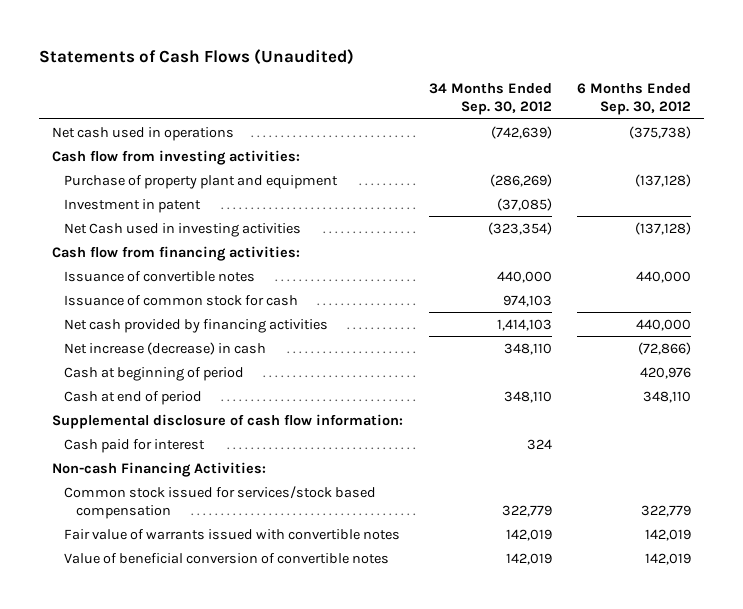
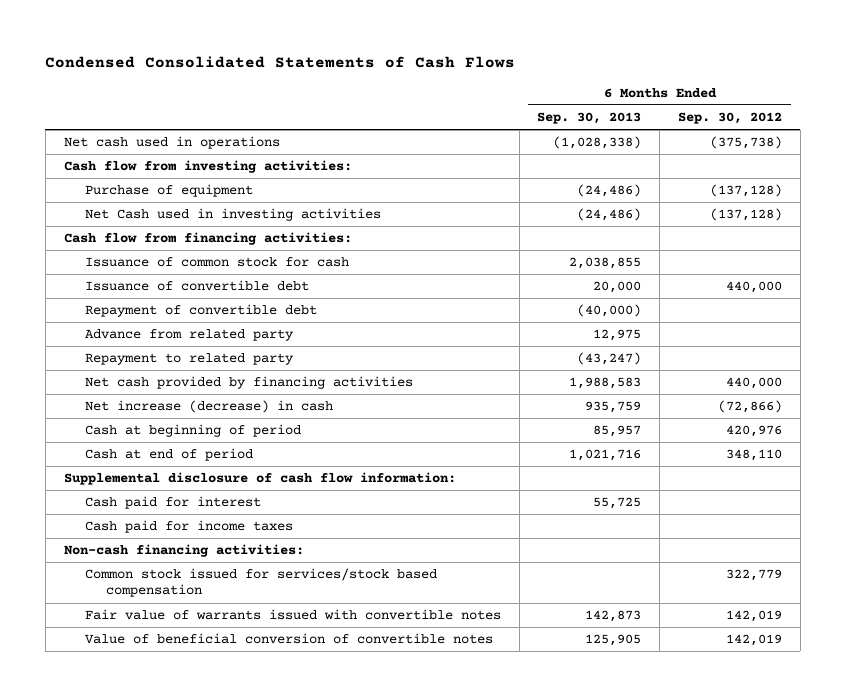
[39,49,355,66] Statements of Cash Flows (Unaudited) -> [45,56,516,69] Condensed Consolidated Statements of Cash Flows
[428,83,552,116] 34 Months Ended Sep. 30, 2012 -> none
none -> [537,112,642,125] Sep. 30, 2013
[64,198,202,213] Investment in patent -> none
[64,174,339,189] Purchase of property plant and equipment -> [84,184,253,198] Purchase of equipment
[64,270,256,282] Issuance of convertible notes -> none
none -> [84,280,309,292] Issuance of convertible debt
none -> [84,304,317,318] Repayment of convertible debt
none -> [84,329,294,342] Advance from related party
none -> [84,353,294,366] Repayment to related party
none -> [84,520,293,534] Cash paid for income taxes
[52,461,267,477] Non-cash Financing Activities: -> [63,544,304,558] Non-cash financing activities:

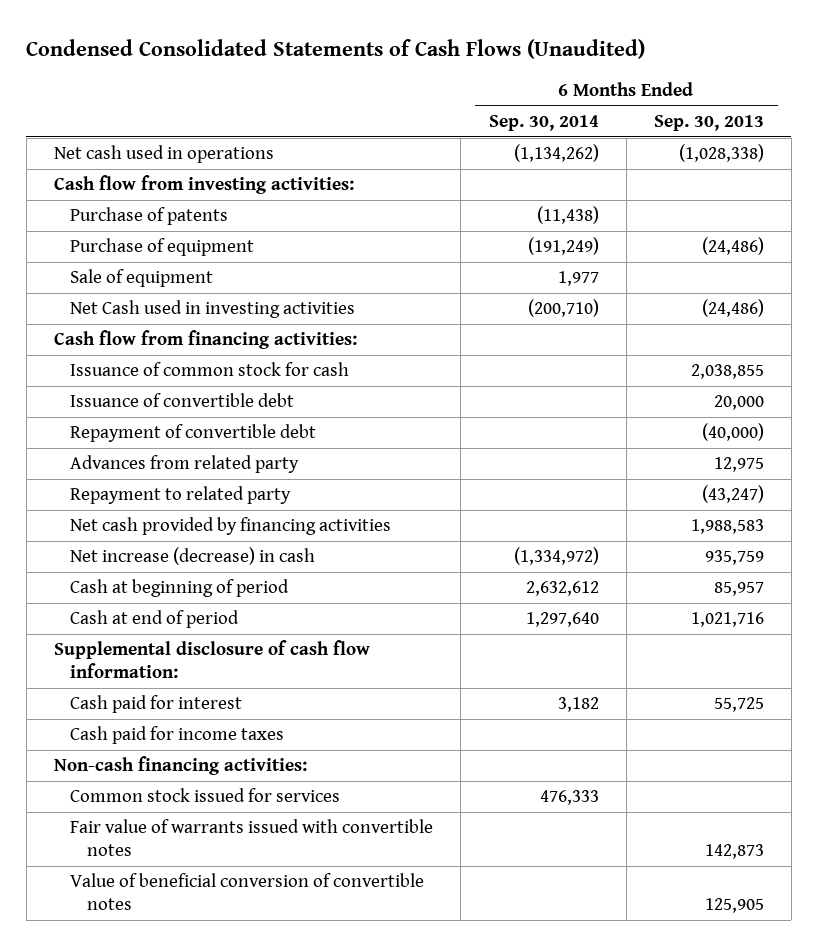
[45,56,516,69] Condensed Consolidated Statements of Cash Flows -> [26,38,646,59] Condensed Consolidated Statements of Cash Flows (Unaudited)
[677,112,782,125] Sep. 30, 2012 -> none
none -> [488,115,599,132] Sep. 30, 2014
none -> [70,207,229,226] Purchase of patents
none -> [70,269,214,288] Sale of equipment
[84,329,294,342] Advance from related party -> [70,455,300,474] Advances from related party
[84,568,437,598] Common stock issued for services/stock based compensation -> [70,788,341,803] Common stock issued for services

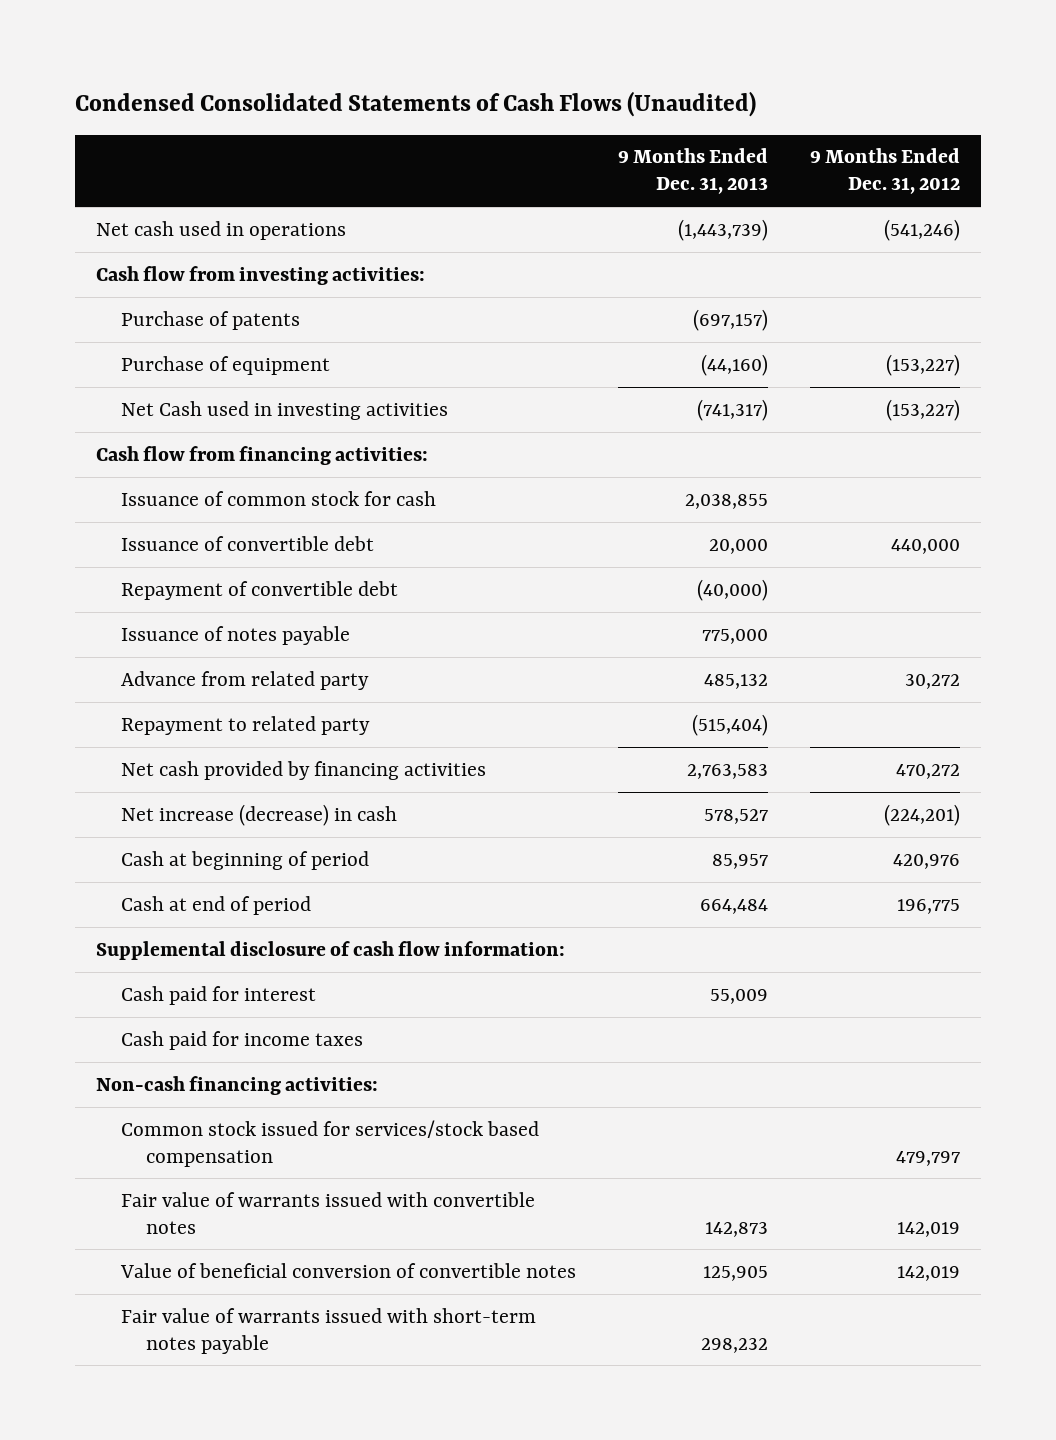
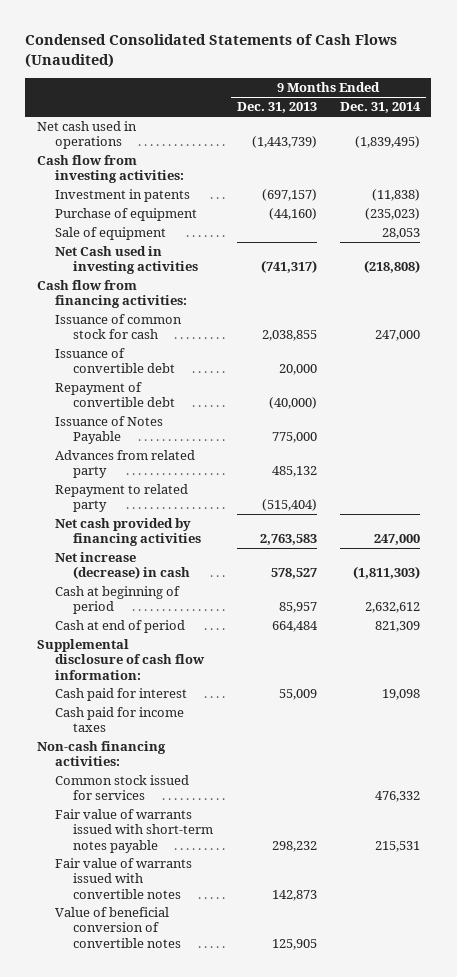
[809,148,960,195] 9 Months Ended Dec. 31, 2012 -> none
none -> [339,102,421,114] Dec. 31, 2014
[121,310,301,330] Purchase of patents -> [55,189,191,203] Investment in patents
none -> [55,227,167,241] Sale of equipment
[121,625,351,645] Issuance of notes payable -> [55,416,164,445] Issuance of Notes Payable
[121,670,370,690] Advance from related party -> [55,450,196,479] Advances from related party
[121,1119,540,1167] Common stock issued for services/stock based compensation -> [55,775,190,801] Common stock issued for services
[121,1307,537,1354] Fair value of warrants issued with short-term notes payable -> [55,809,214,853] Fair value of warrants issued with short-term notes payable

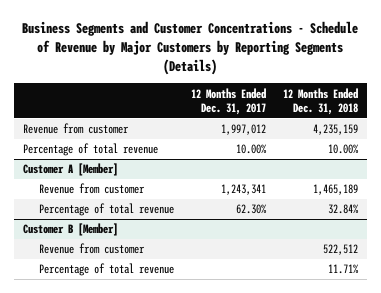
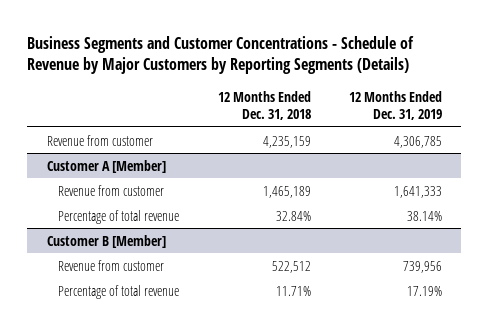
[190,87,266,115] 12 Months Ended Dec. 31, 2017 -> none
none -> [349,90,443,121] 12 Months Ended Dec. 31, 2019
[22,143,158,157] Percentage of total revenue -> none

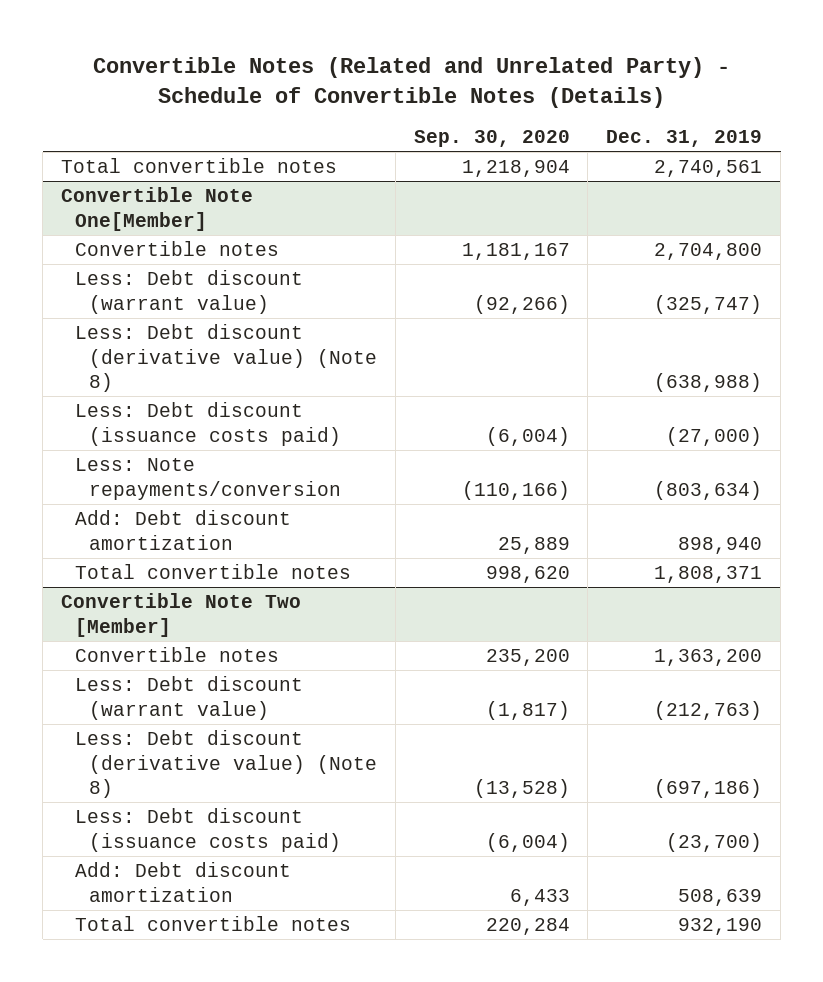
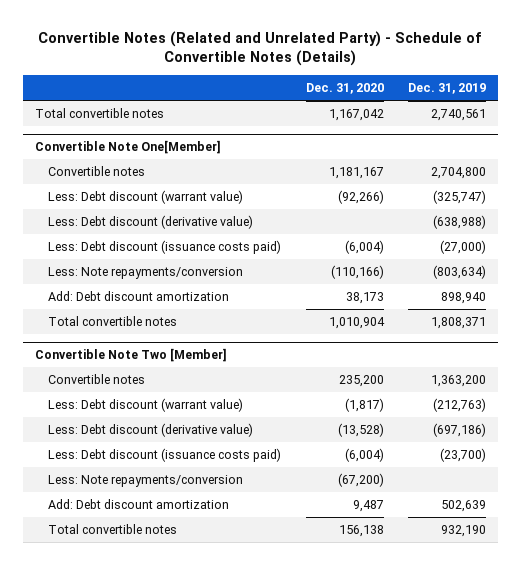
[413,129,570,147] Sep. 30, 2020 -> none
none -> [305,82,384,94] Dec. 31, 2020
[74,324,377,393] Less: Debt discount (derivative value) (Note 8) -> [48,215,254,230] Less: Debt discount (derivative value)
[74,730,377,799] Less: Debt discount (derivative value) (Note 8) -> [48,423,254,438] Less: Debt discount (derivative value)
none -> [48,475,244,488] Less: Note repayments/conversion
[678,888,763,906] 508,639 -> [440,500,486,513] 502,639

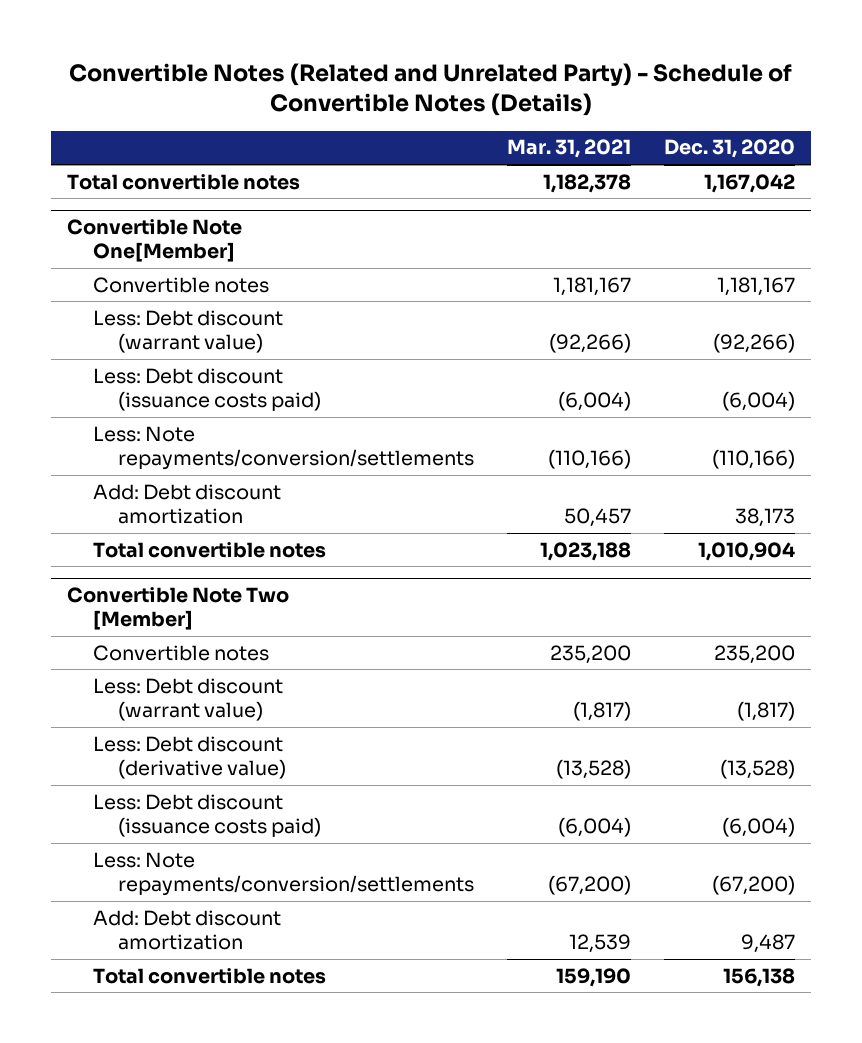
[407,82,486,94] Dec. 31, 2019 -> none
none -> [507,139,632,159] Mar. 31, 2021
[48,215,254,230] Less: Debt discount (derivative value) -> none
[48,267,244,280] Less: Note repayments/conversion -> [92,425,475,471] Less: Note repayments/conversion/settlements
[48,475,244,488] Less: Note repayments/conversion -> [92,851,475,897] Less: Note repayments/conversion/settlements

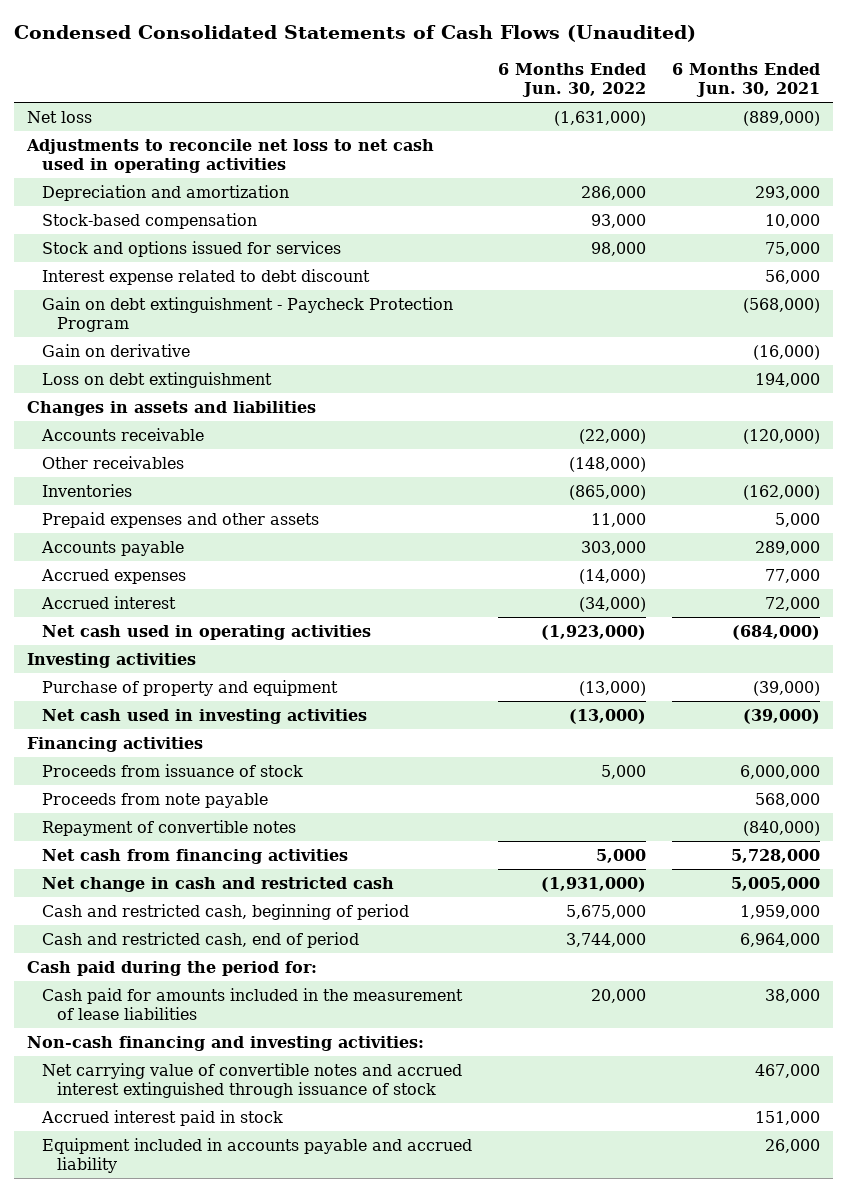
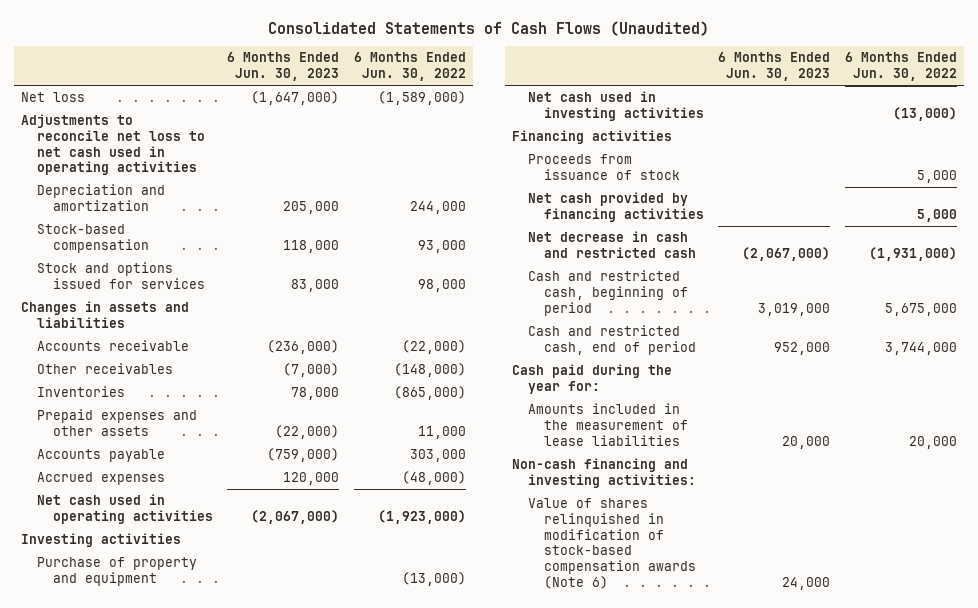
[14,25,697,43] Condensed Consolidated Statements of Cash Flows (Unaudited) -> [268,20,710,36] Consolidated Statements of Cash Flows (Unaudited)
[672,63,821,98] 6 Months Ended Jun. 30, 2021 -> none
none -> [227,52,340,82] 6 Months Ended Jun. 30, 2023
[554,110,647,126] (1,631,000) -> [378,91,467,106] (1,589,000)
[581,185,647,200] 286,000 -> [410,200,467,214] 244,000
[41,268,370,285] Interest expense related to debt discount -> none
[41,296,453,332] Gain on debt extinguishment - Paycheck Protection Program -> none
[41,343,190,357] Gain on derivative -> none
[41,371,272,388] Loss on debt extinguishment -> none
[40,595,176,609] Accrued interest -> none
[579,568,647,584] (14,000) -> [402,471,467,486] (48,000)
[41,792,268,808] Proceeds from note payable -> none
[41,819,296,836] Repayment of convertible notes -> none
[41,848,348,864] Net cash from financing activities -> [527,192,704,222] Net cash provided by financing activities
[41,876,394,892] Net change in cash and restricted cash -> [527,231,696,258] Net decrease in cash and restricted cash
[27,960,318,976] Cash paid during the period for: -> [512,364,673,394] Cash paid during the year for:
[41,987,463,1020] Cash paid for amounts included in the measurement of lease liabilities -> [527,403,688,446] Amounts included in the measurement of lease liabilities
[41,1062,462,1098] Net carrying value of convertible notes and accrued interest extinguished through issuance of stock -> none
[40,1109,283,1126] Accrued interest paid in stock -> none
[41,1137,472,1173] Equipment included in accounts payable and accrued liability -> none
none -> [527,498,696,590] Value of shares relinquished in modification of stock-based compensation awards (Note 6)

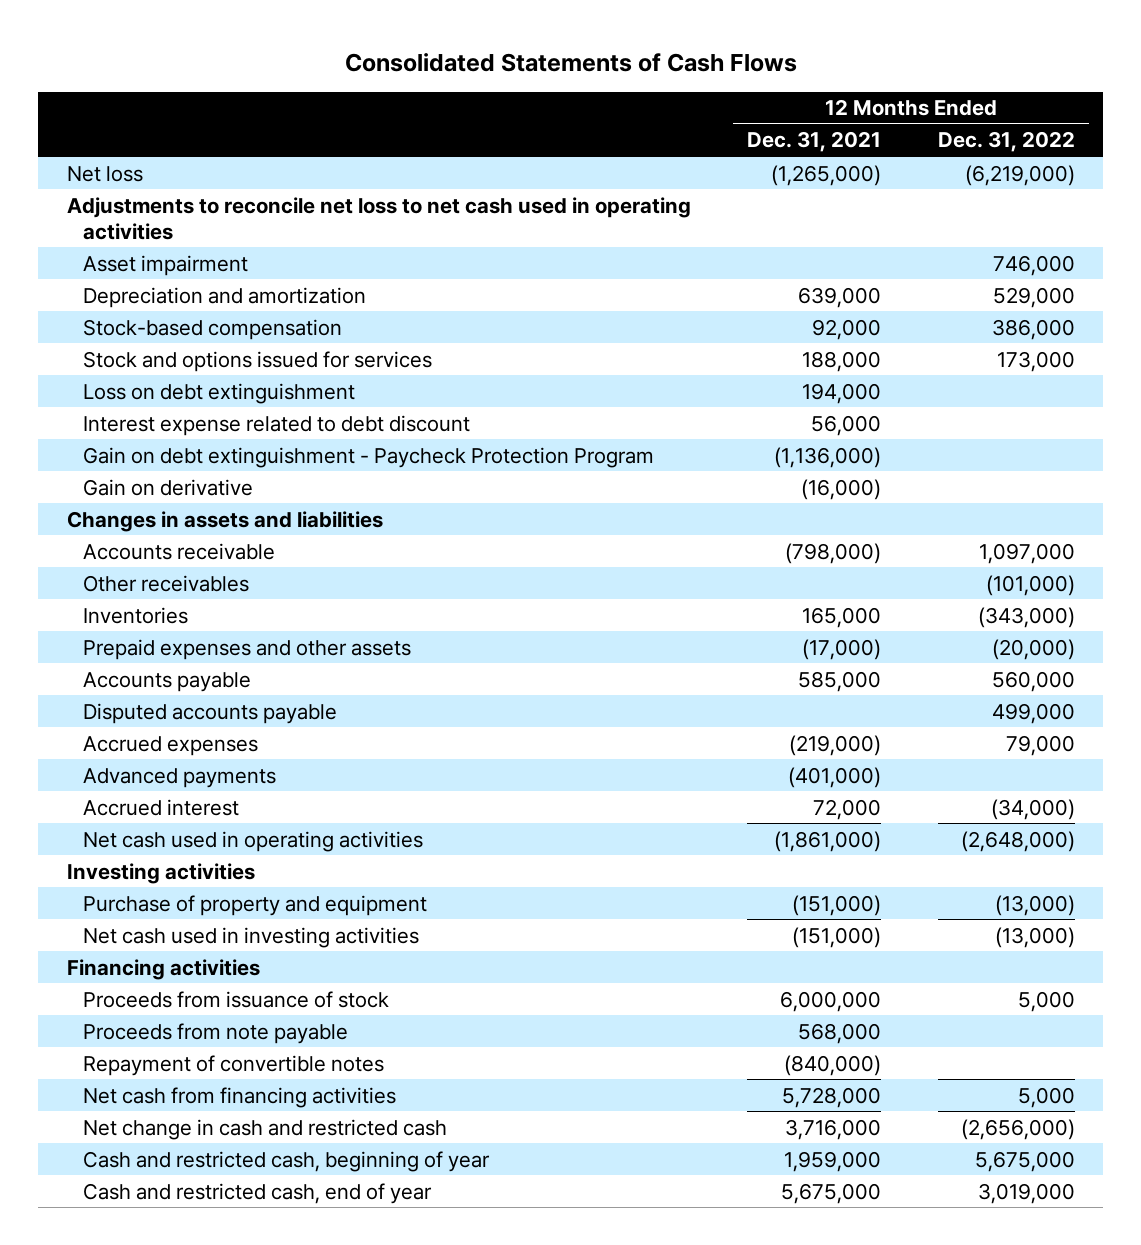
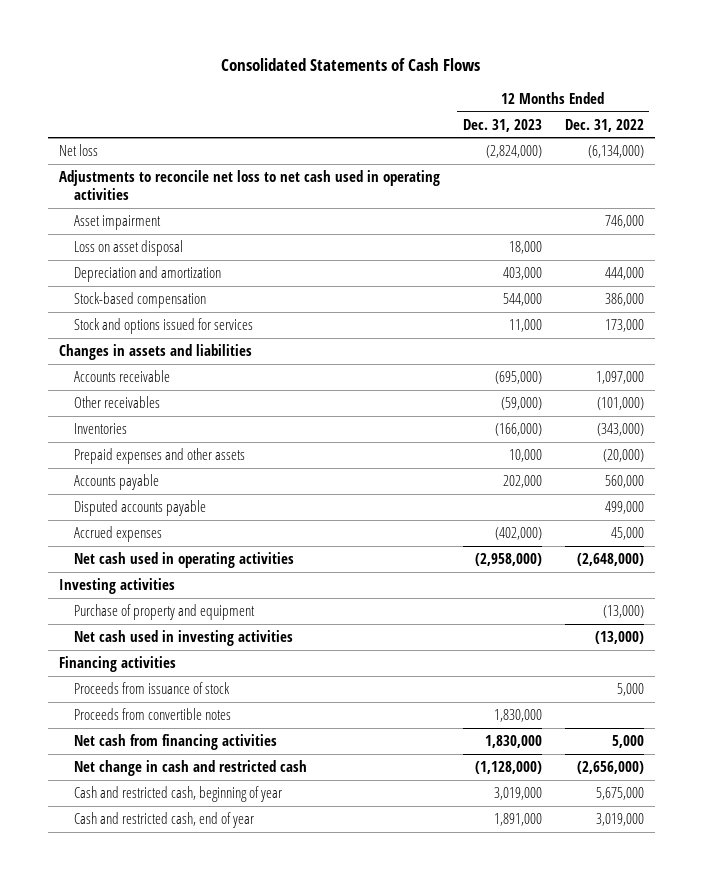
[747,131,882,153] Dec. 31, 2021 -> none
none -> [462,118,542,132] Dec. 31, 2023
[964,164,1075,186] (6,219,000) -> [587,145,644,159] (6,134,000)
none -> [74,240,184,257] Loss on asset disposal
[992,286,1075,308] 529,000 -> [604,267,644,281] 444,000
[83,382,356,404] Loss on debt extinguishment -> none
[83,414,471,436] Interest expense related to debt discount -> none
[83,446,655,468] Gain on debt extinguishment - Paycheck Protection Program -> none
[83,478,254,496] Gain on derivative -> none
[83,767,277,788] Advanced payments -> none
[83,798,240,816] Accrued interest -> none
[1005,734,1075,756] 79,000 -> [610,527,644,541] 45,000
[83,1022,349,1044] Proceeds from note payable -> none
[83,1054,385,1076] Repayment of convertible notes -> none
none -> [74,708,232,721] Proceeds from convertible notes

